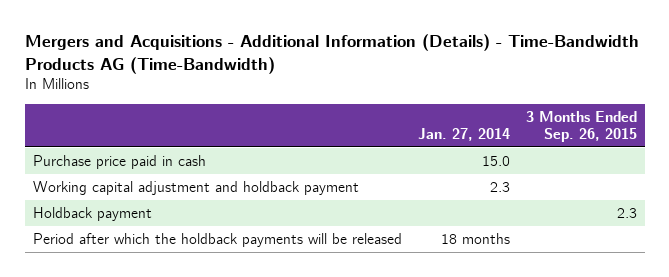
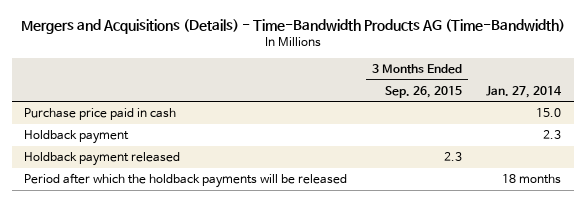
[24,34,639,74] Mergers and Acquisitions - Additional Information (Details) - Time-Bandwidth Products AG (Time-Bandwidth) -> [20,19,565,35] Mergers and Acquisitions (Details) - Time-Bandwidth Products AG (Time-Bandwidth)
[32,180,359,195] Working capital adjustment and holdback payment -> [24,130,130,145] Holdback payment
[32,206,152,221] Holdback payment -> [24,152,181,167] Holdback payment released

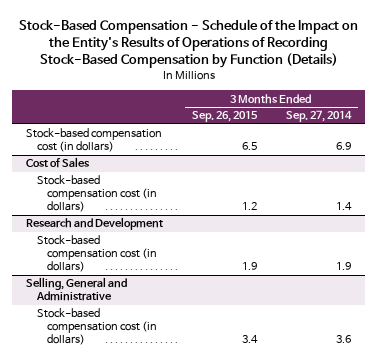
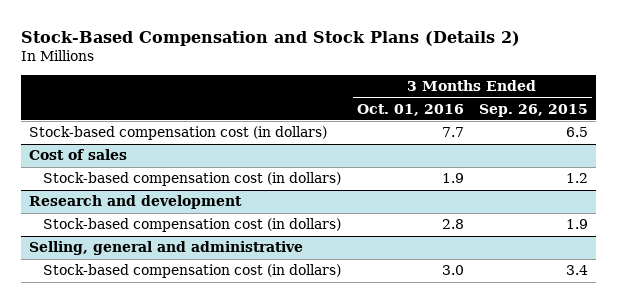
[18,18,358,69] Stock-Based Compensation - Schedule of the Impact on the Entity's Results of Operations of Recording Stock-Based Compensation by Function (Details) -> [21,30,521,46] Stock-Based Compensation and Stock Plans (Details 2)
[285,110,352,123] Sep. 27, 2014 -> none
none -> [356,103,464,116] Oct. 01, 2016
[26,157,91,169] Cost of Sales -> [29,149,128,161] Cost of sales
[26,217,164,231] Research and Development -> [29,195,243,210] Research and development
[26,277,128,302] Selling, General and Administrative -> [29,241,304,256] Selling, general and administrative

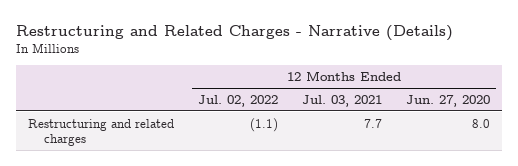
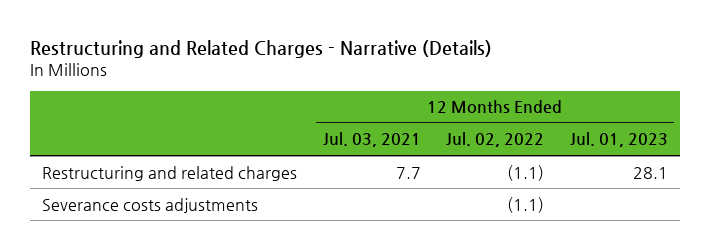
[406,94,491,107] Jun. 27, 2020 -> none
none -> [569,132,668,148] Jul. 01, 2023
none -> [42,197,259,213] Severance costs adjustments

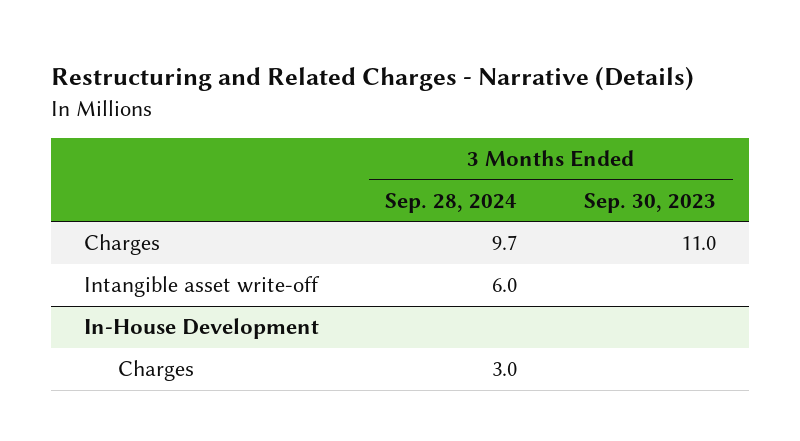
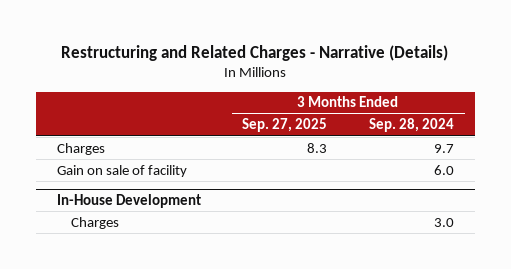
[584,192,717,213] Sep. 30, 2023 -> none
none -> [242,118,328,133] Sep. 27, 2025
[83,276,320,298] Intangible asset write-off -> none
none -> [56,164,187,177] Gain on sale of facility

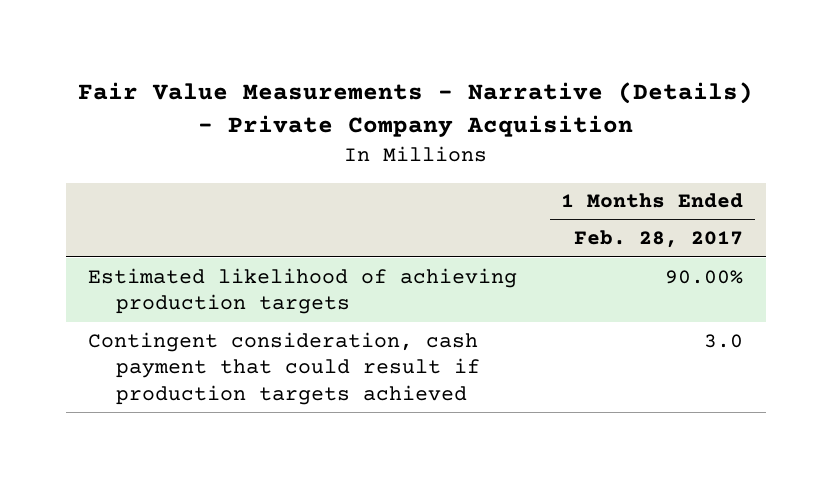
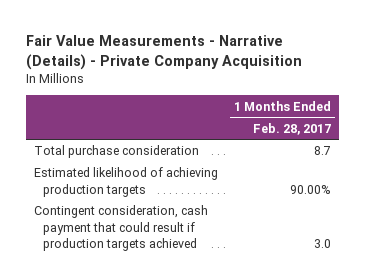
none -> [34,145,200,159] Total purchase consideration

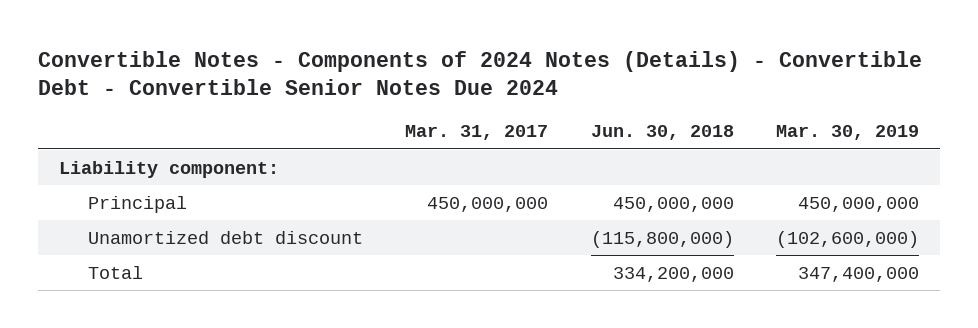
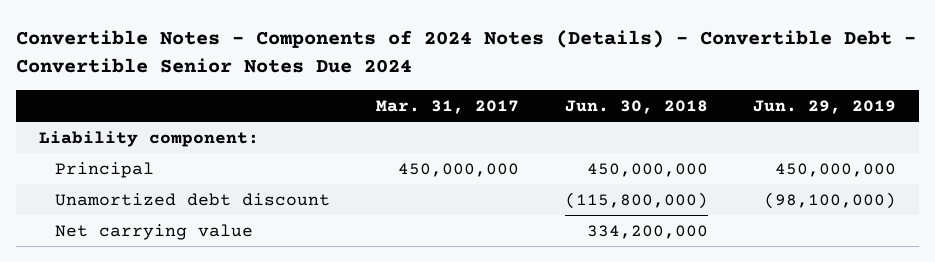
[775,125,919,141] Mar. 30, 2019 -> none
none -> [753,99,897,114] Jun. 29, 2019
[87,265,143,279] Total -> [55,223,254,240] Net carrying value

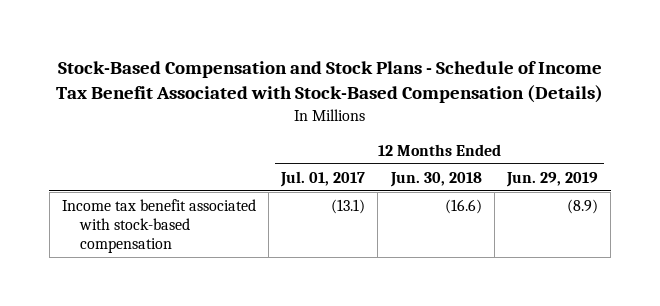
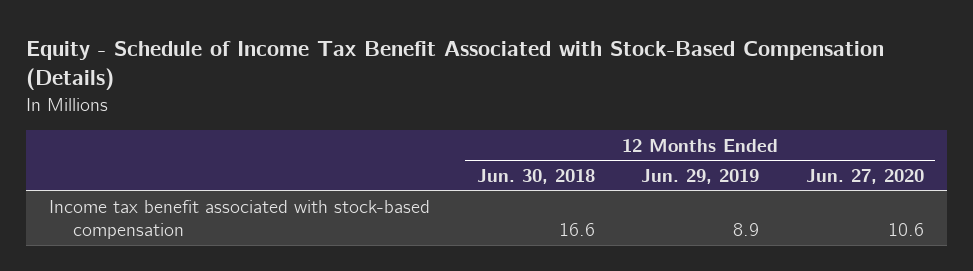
[55,61,603,103] Stock-Based Compensation and Stock Plans - Schedule of Income Tax Benefit Associated with Stock-Based Compensation (Details) -> [25,40,884,91] Equity - Schedule of Income Tax Benefit Associated with Stock-Based Compensation (Details)
[280,170,366,187] Jul. 01, 2017 -> none
none -> [805,168,924,184] Jun. 27, 2020
[444,199,482,215] (16.6) -> [558,223,595,237] 16.6
[566,199,598,215] (8.9) -> [733,223,760,237] 8.9

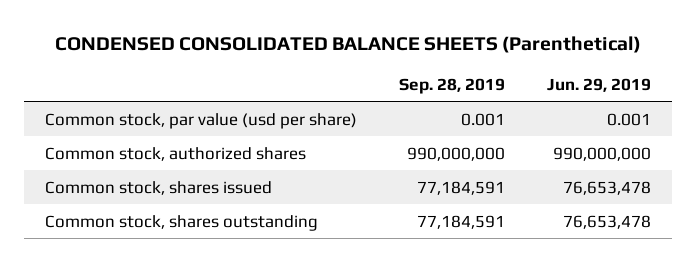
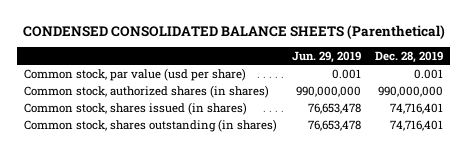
[398,77,505,94] Sep. 28, 2019 -> none
none -> [374,50,443,63] Dec. 28, 2019
[44,146,306,161] Common stock, authorized shares -> [24,84,270,98] Common stock, authorized shares (in shares)
[44,180,272,195] Common stock, shares issued -> [24,101,248,115] Common stock, shares issued (in shares)
[44,214,318,231] Common stock, shares outstanding -> [24,118,278,132] Common stock, shares outstanding (in shares)

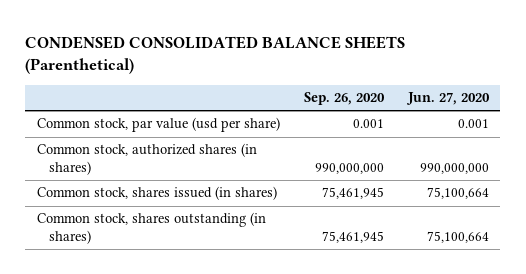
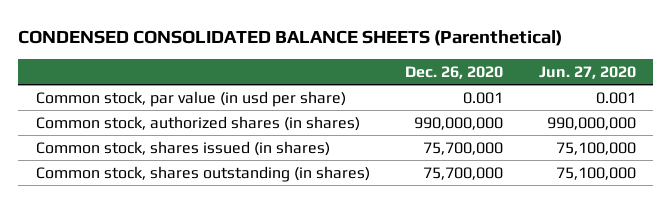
[303,92,385,106] Sep. 26, 2020 -> none
none -> [405,65,504,79] Dec. 26, 2020
[37,117,281,133] Common stock, par value (usd per share) -> [35,90,346,107] Common stock, par value (in usd per share)
[426,187,489,200] 75,100,664 -> [555,141,636,155] 75,100,000
[426,231,489,244] 75,100,664 -> [555,166,636,180] 75,100,000

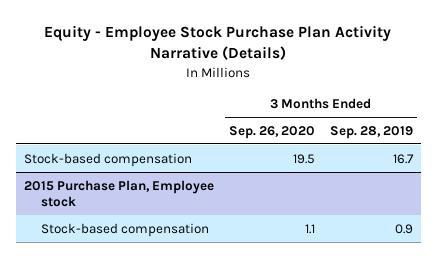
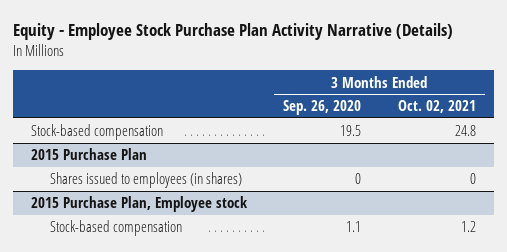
[330,125,414,139] Sep. 28, 2019 -> none
none -> [397,100,476,114] Oct. 02, 2021
none -> [31,148,148,161] 2015 Purchase Plan
none -> [50,172,243,189] Shares issued to employees (in shares)

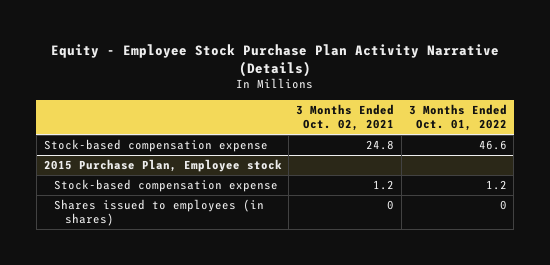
[283,100,362,116] Sep. 26, 2020 -> none
none -> [408,104,507,132] 3 Months Ended Oct. 01, 2022
[31,148,148,161] 2015 Purchase Plan -> none
[50,172,243,189] Shares issued to employees (in shares) -> none
[31,124,164,141] Stock-based compensation -> [43,139,268,153] Stock-based compensation expense
[50,220,183,237] Stock-based compensation -> [54,179,279,193] Stock-based compensation expense
none -> [54,199,265,226] Shares issued to employees (in shares)

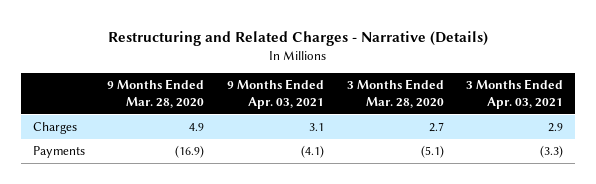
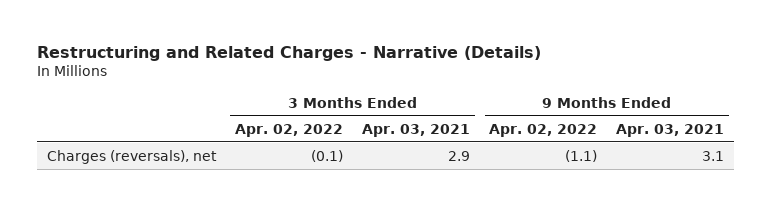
[107,79,205,108] 9 Months Ended Mar. 28, 2020 -> none
[346,79,444,108] 3 Months Ended Mar. 28, 2020 -> none
none -> [234,123,343,137] Apr. 02, 2022
none -> [489,123,598,137] Apr. 02, 2022
[32,146,85,159] Payments -> none
[32,122,77,135] Charges -> [46,149,217,164] Charges (reversals), net

